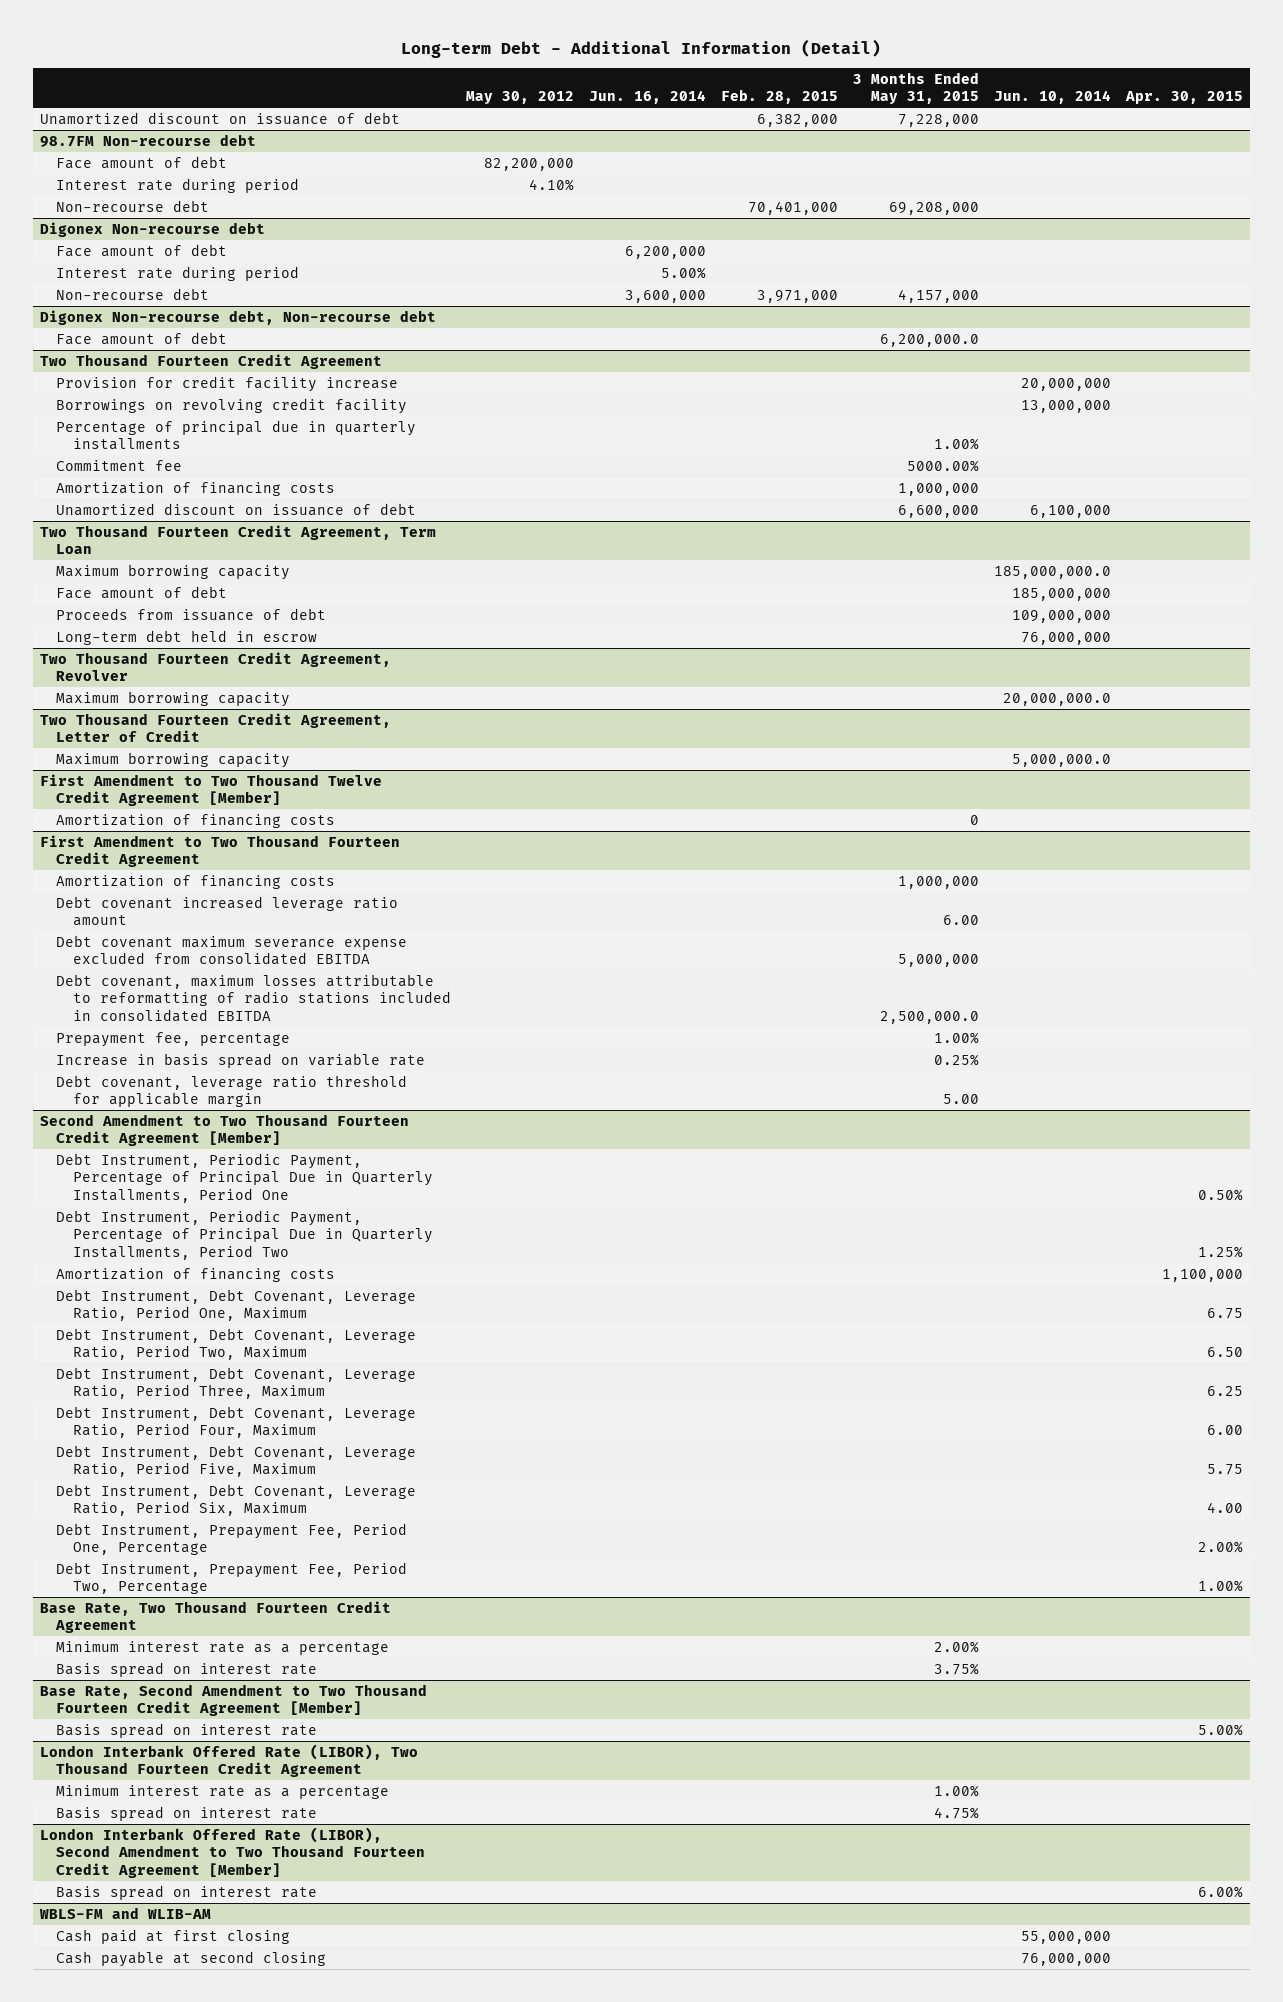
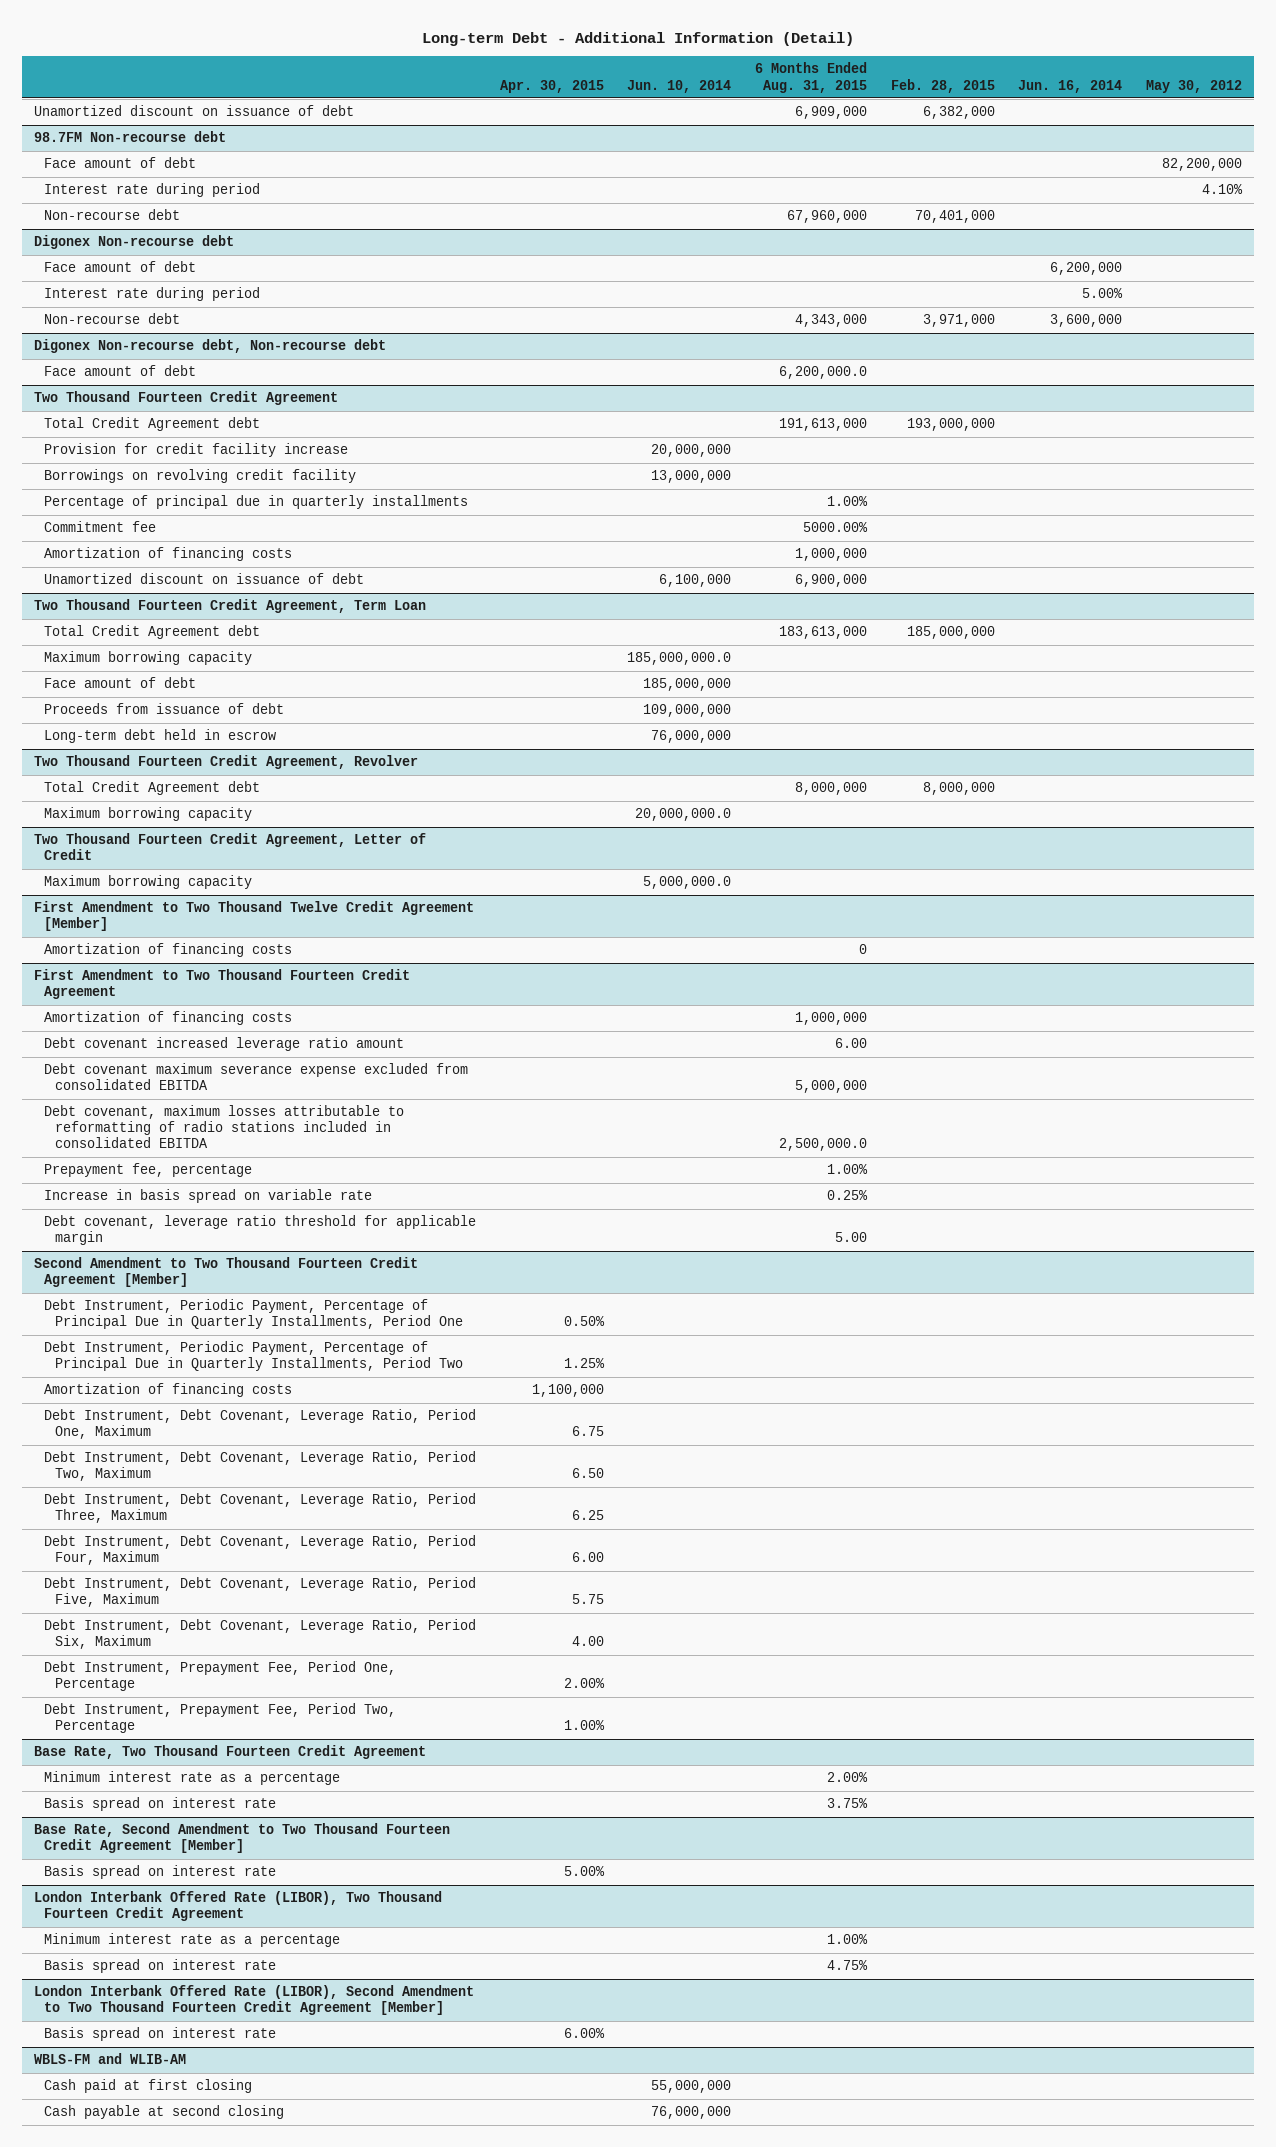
[852,71,979,104] 3 Months Ended May 31, 2015 -> none
none -> [755,62,868,93] 6 Months Ended Aug. 31, 2015
none -> [44,417,261,432] Total Credit Agreement debt
none -> [44,625,261,640] Total Credit Agreement debt
none -> [44,781,261,796] Total Credit Agreement debt

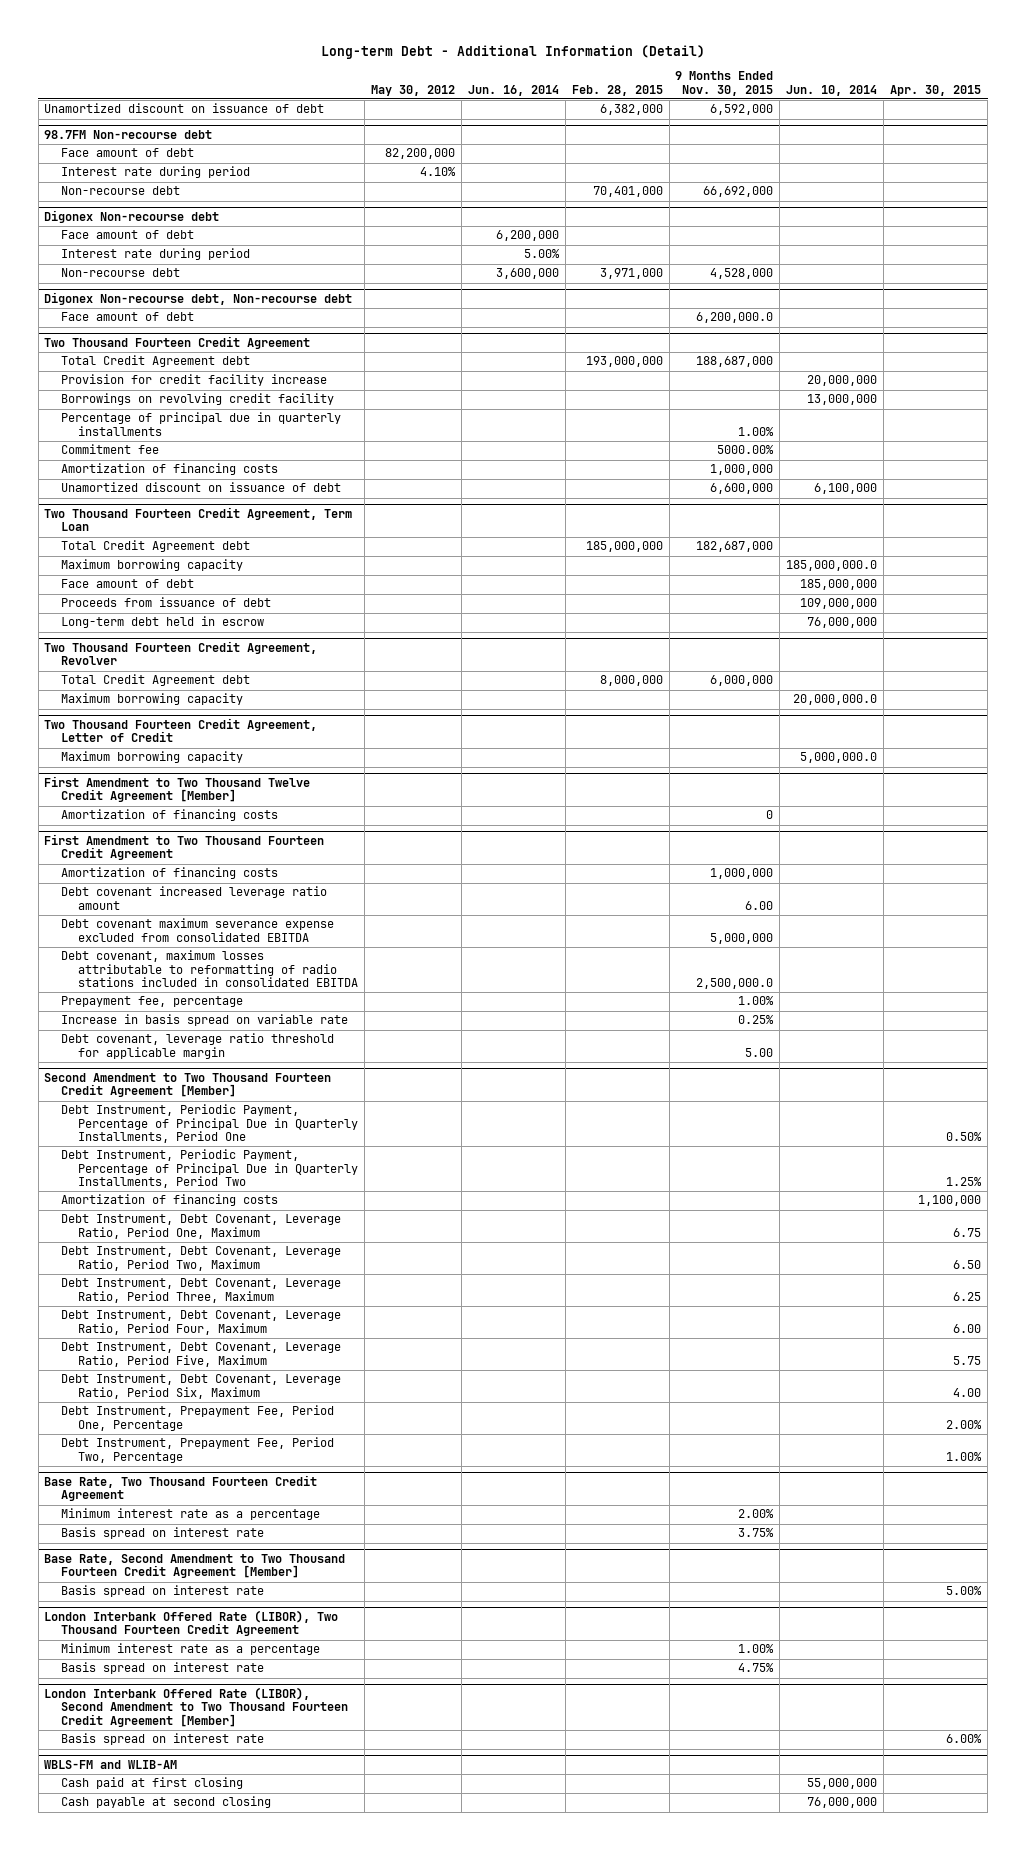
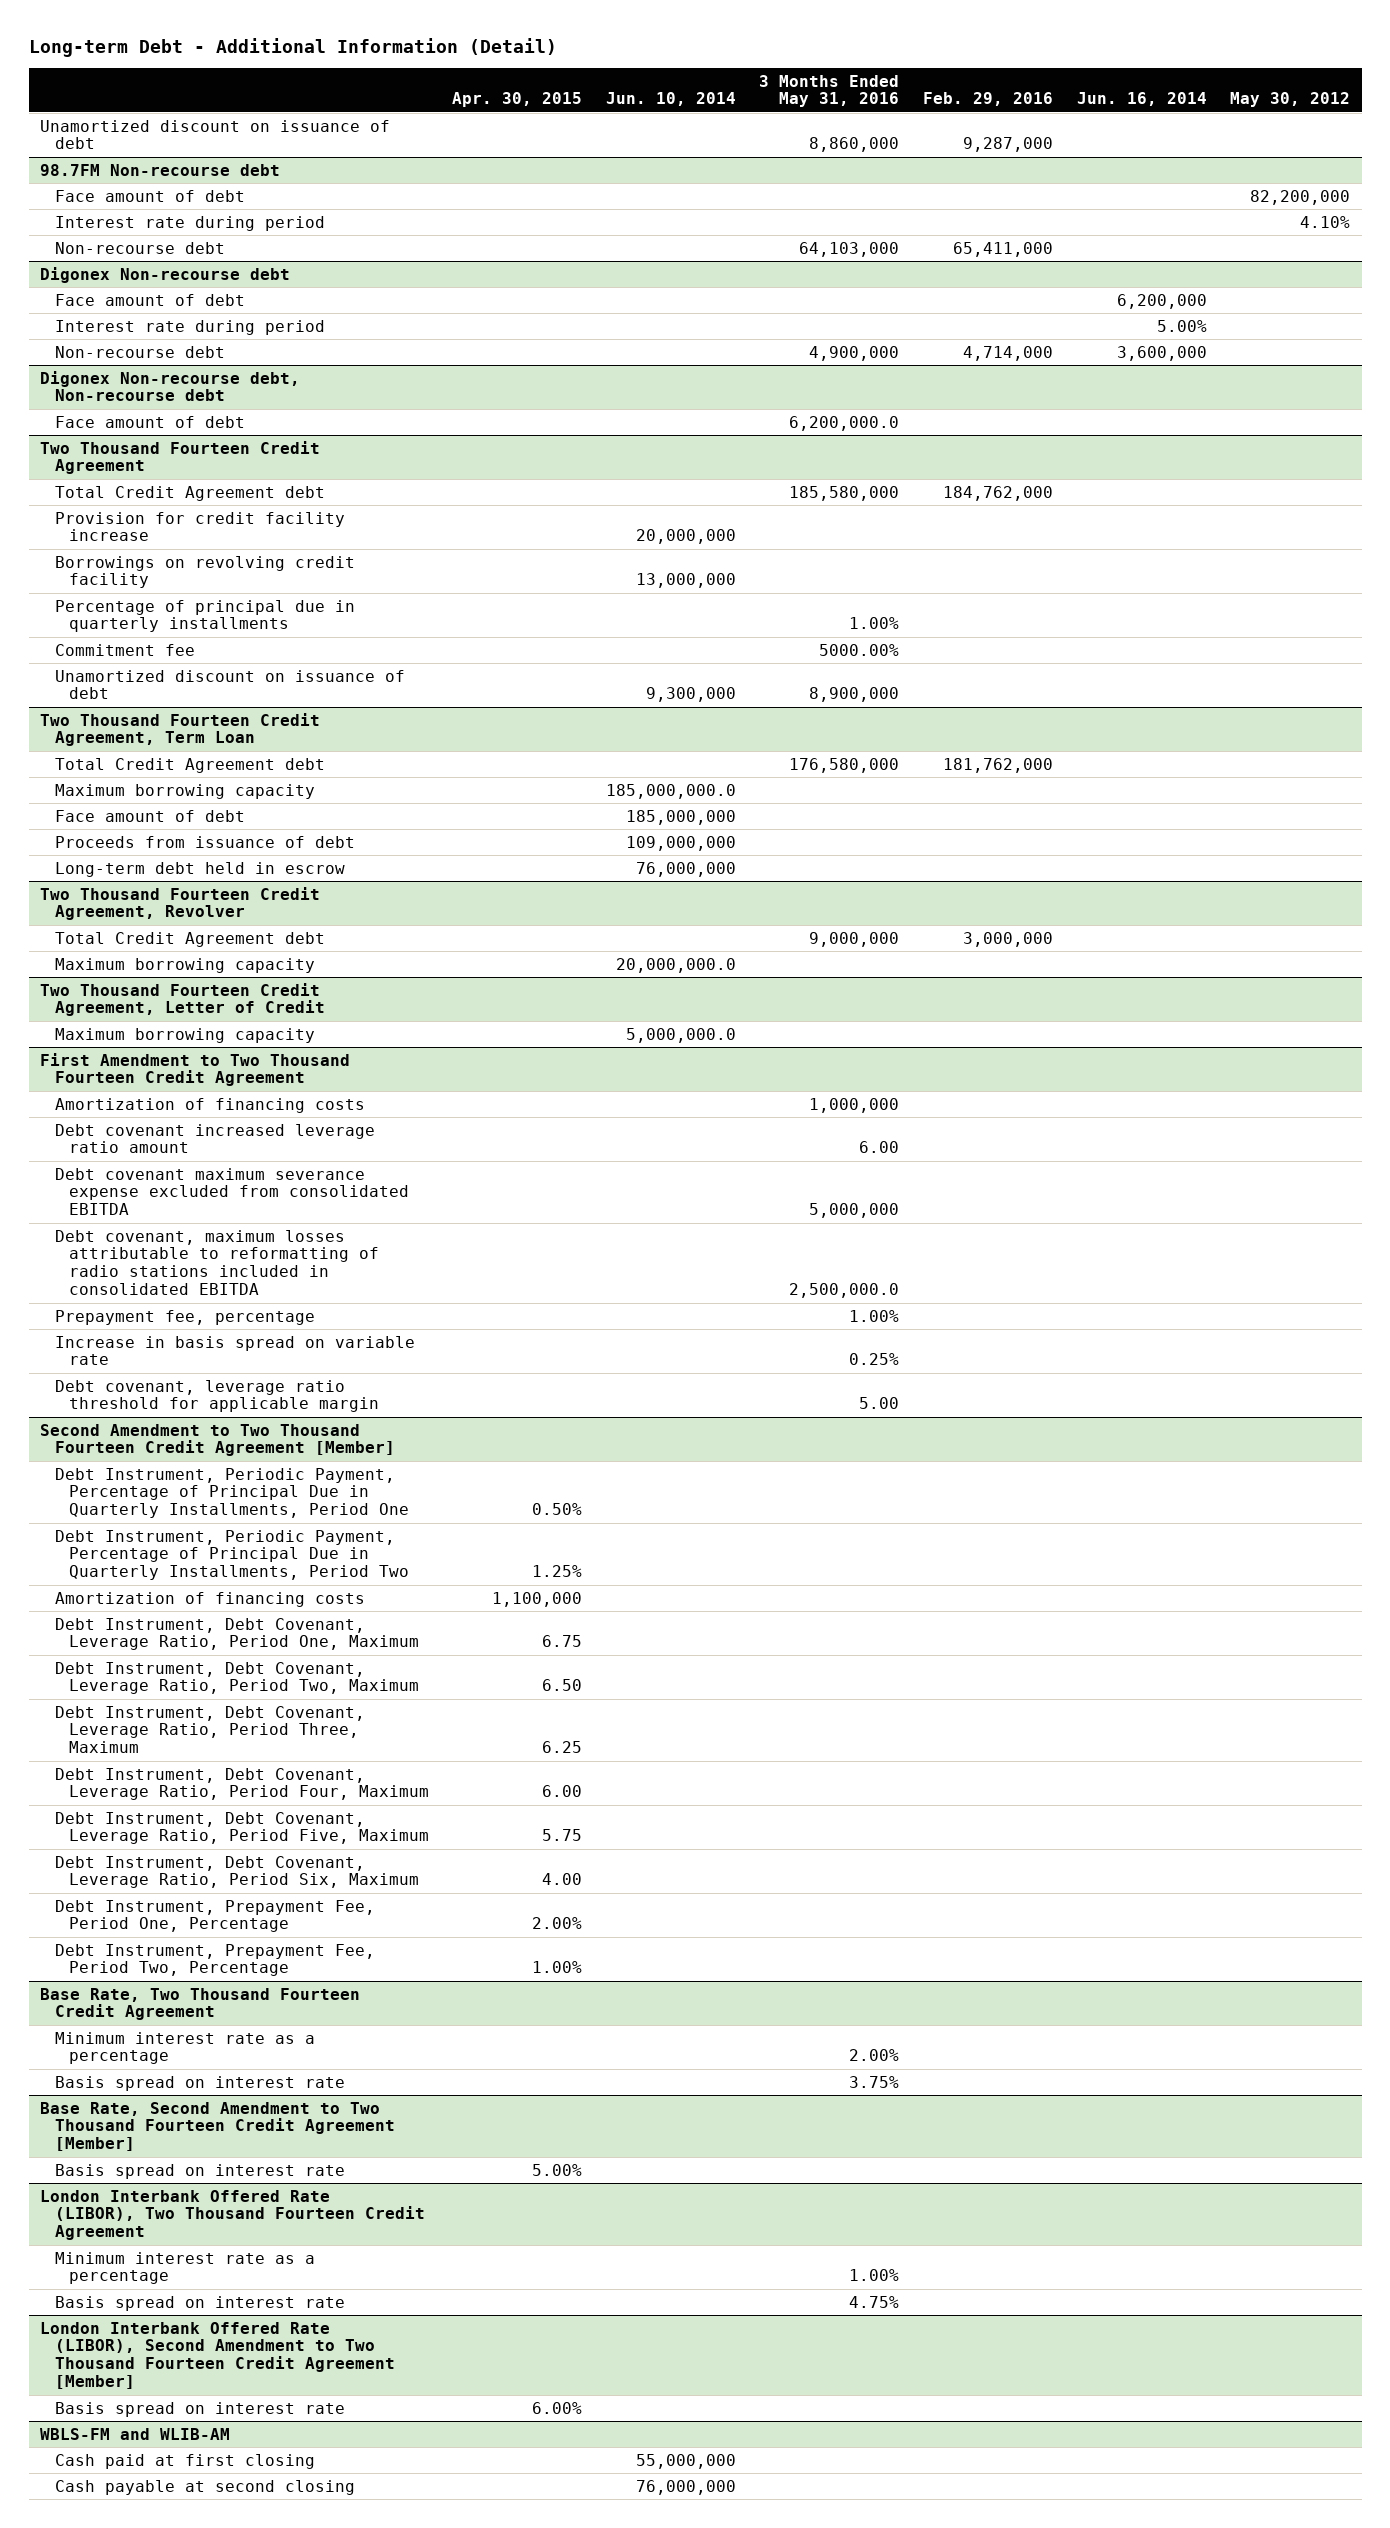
[571,84,663,96] Feb. 28, 2015 -> none
[675,71,774,96] 9 Months Ended Nov. 30, 2015 -> none
none -> [759,74,900,108] 3 Months Ended May 31, 2016
none -> [923,92,1054,107] Feb. 29, 2016
[61,463,279,476] Amortization of financing costs -> none
[814,483,878,495] 6,100,000 -> [645,687,736,703] 9,300,000
[44,776,311,803] First Amendment to Two Thousand Twelve Credit Agreement [Member] -> none
[61,809,279,822] Amortization of financing costs -> none

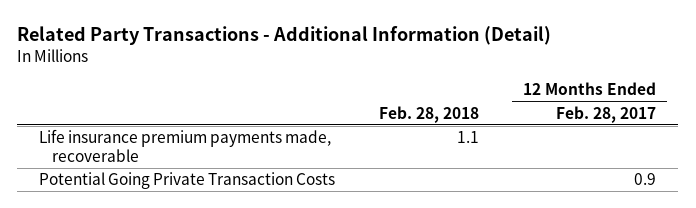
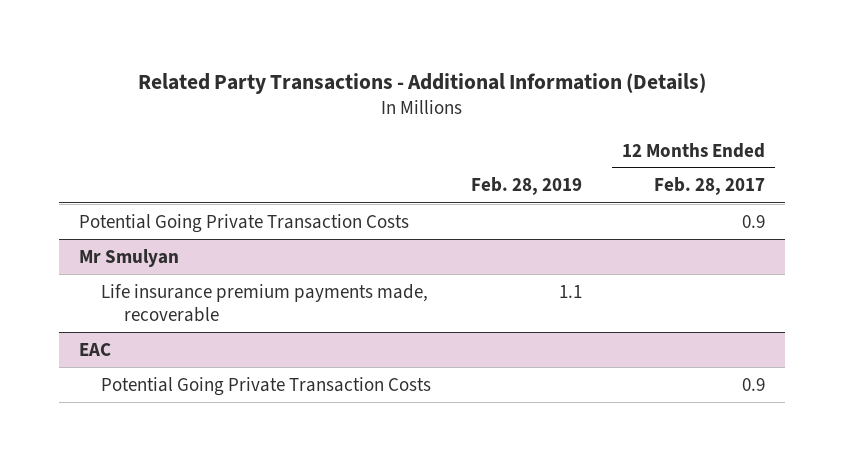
[17,26,552,46] Related Party Transactions - Additional Information (Detail) -> [138,72,707,94] Related Party Transactions - Additional Information (Details)
[379,105,480,123] Feb. 28, 2018 -> none
none -> [471,177,583,196] Feb. 28, 2019
[39,129,332,163] Life insurance premium payments made, recoverable -> none
none -> [79,248,180,267] Mr Smulyan
none -> [101,283,429,322] Life insurance premium payments made, recoverable
none -> [79,342,112,356] EAC
none -> [101,376,432,396] Potential Going Private Transaction Costs

